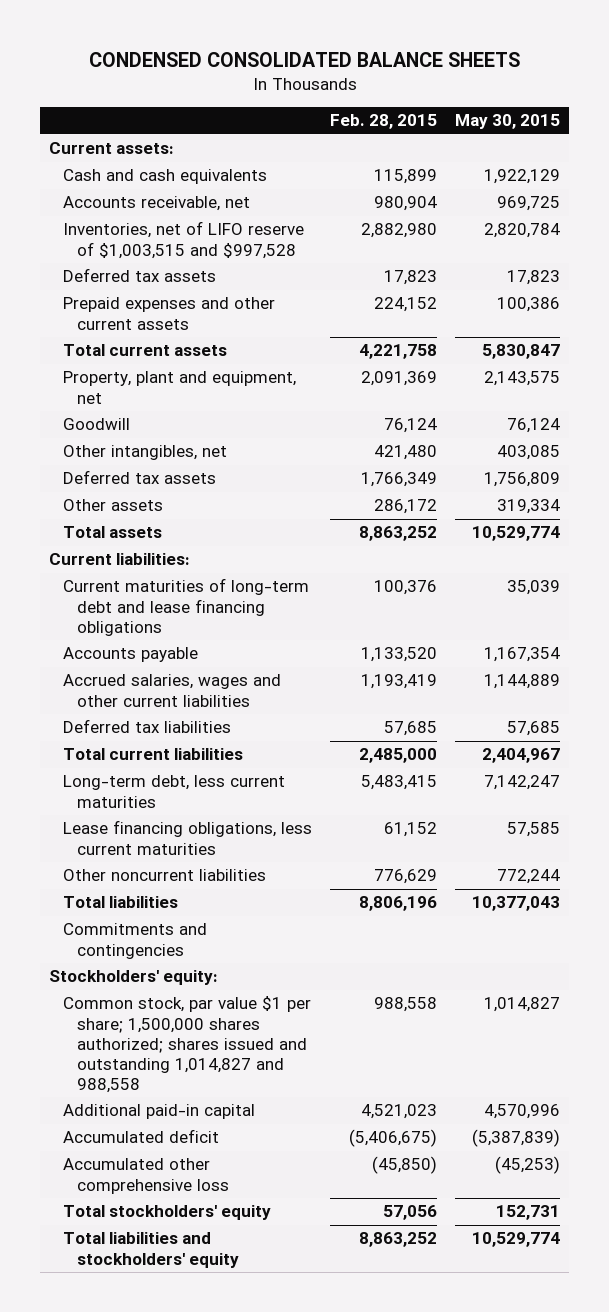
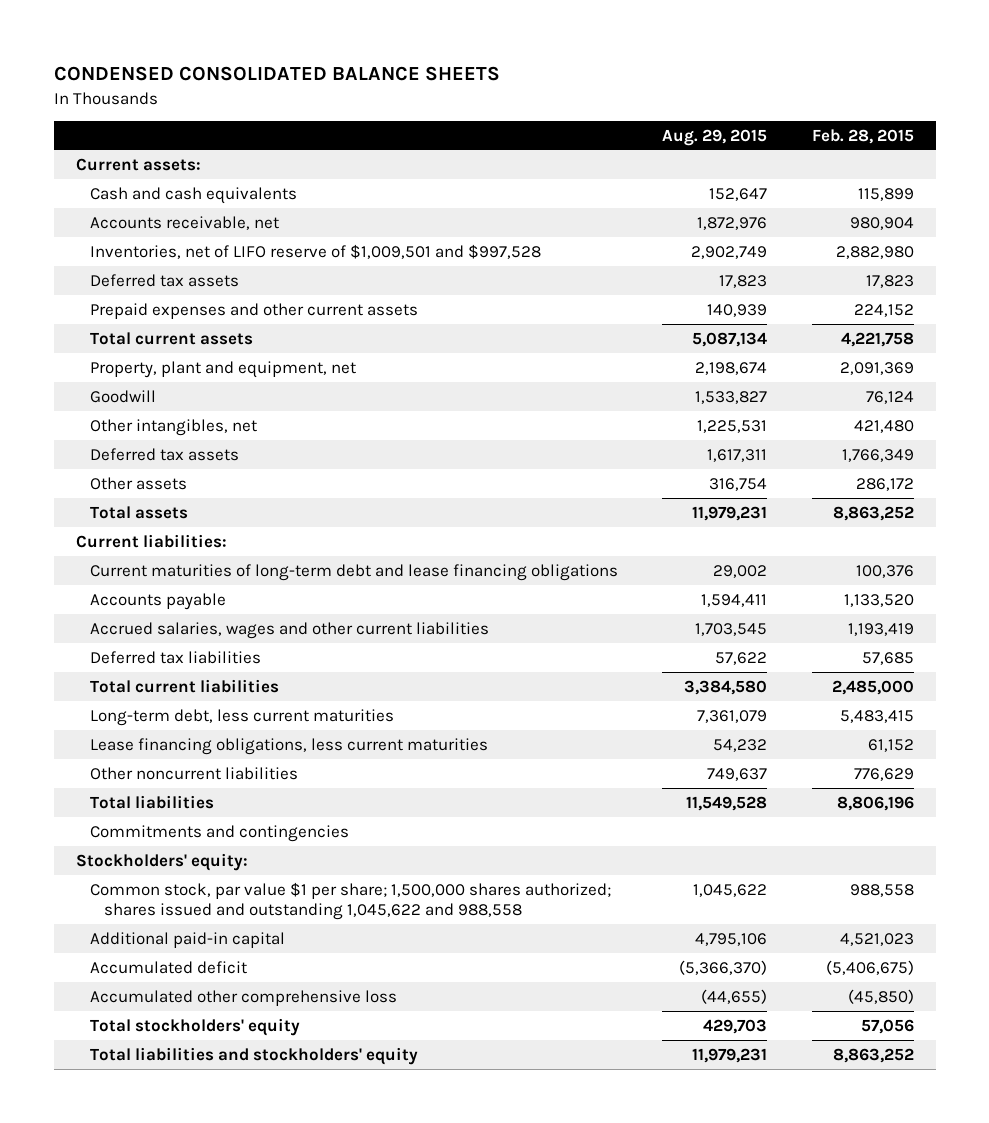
[455,114,561,130] May 30, 2015 -> none
none -> [662,128,768,146] Aug. 29, 2015
[63,221,305,259] Inventories, net of LIFO reserve of $1,003,515 and $997,528 -> [90,243,542,259] Inventories, net of LIFO reserve of $1,009,501 and $997,528
[63,996,312,1093] Common stock, par value $1 per share; 1,500,000 shares authorized; shares issued and outstanding 1,014,827 and 988,558 -> [90,881,612,921] Common stock, par value $1 per share; 1,500,000 shares authorized; shares issued and outstanding 1,045,622 and 988,558

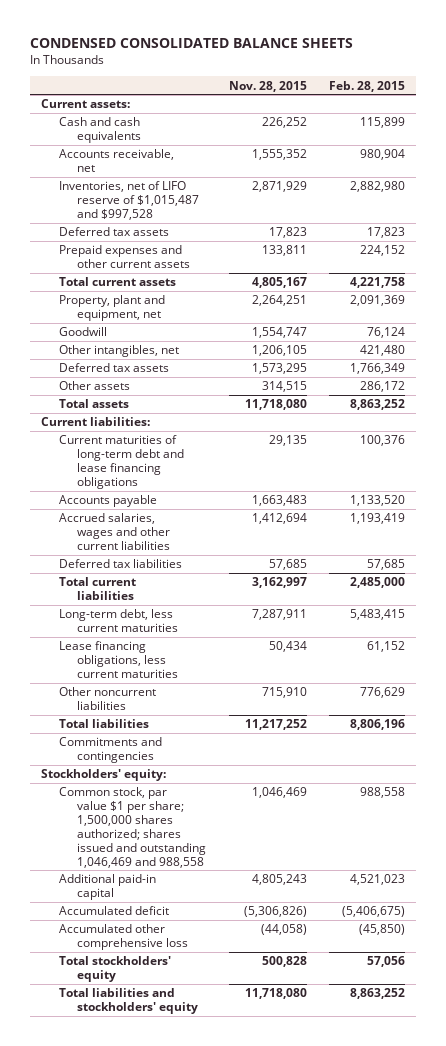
[662,128,768,146] Aug. 29, 2015 -> none
none -> [228,80,307,92] Nov. 28, 2015
[90,243,542,259] Inventories, net of LIFO reserve of $1,009,501 and $997,528 -> [59,181,200,221] Inventories, net of LIFO reserve of $1,015,487 and $997,528
[90,881,612,921] Common stock, par value $1 per share; 1,500,000 shares authorized; shares issued and outstanding 1,045,622 and 988,558 -> [59,787,207,868] Common stock, par value $1 per share; 1,500,000 shares authorized; shares issued and outstanding 1,046,469 and 988,558

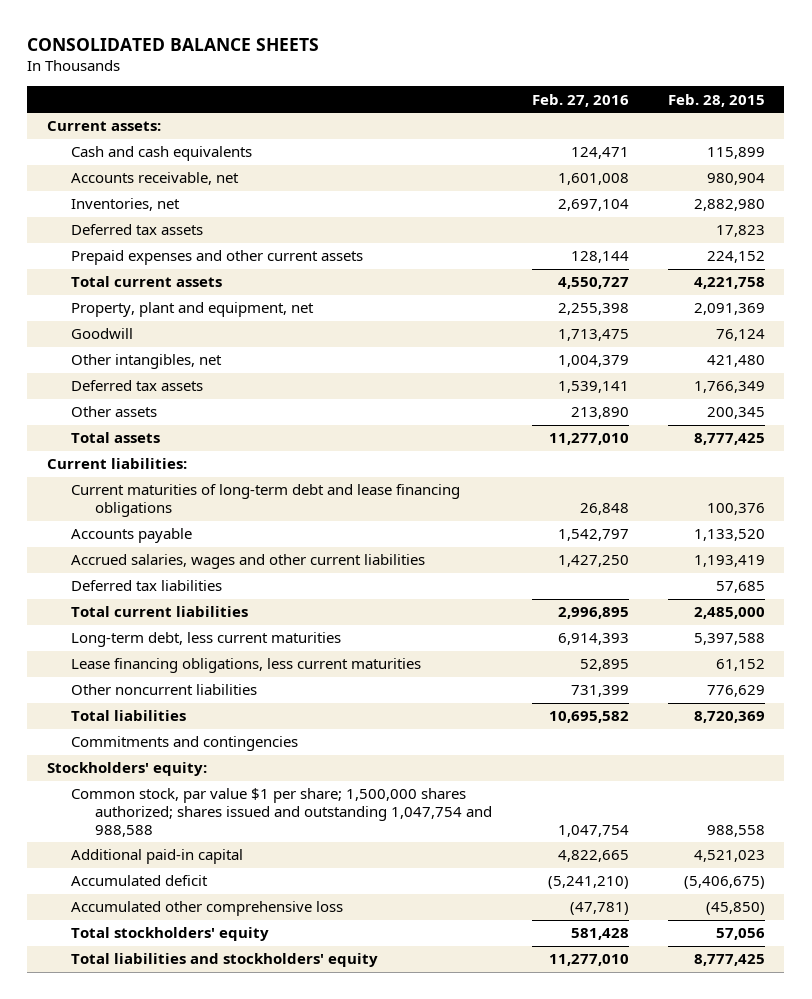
[29,38,353,49] CONDENSED CONSOLIDATED BALANCE SHEETS -> [27,37,320,51] CONSOLIDATED BALANCE SHEETS
[228,80,307,92] Nov. 28, 2015 -> none
none -> [531,93,629,107] Feb. 27, 2016
[59,181,200,221] Inventories, net of LIFO reserve of $1,015,487 and $997,528 -> [71,198,181,212] Inventories, net
[359,381,405,393] 286,172 -> [706,407,765,420] 200,345
[349,399,405,411] 8,863,252 -> [693,433,765,446] 8,777,425
[349,609,405,621] 5,483,415 -> [693,633,765,646] 5,397,588
[349,719,405,731] 8,806,196 -> [693,711,765,724] 8,720,369
[59,787,207,868] Common stock, par value $1 per share; 1,500,000 shares authorized; shares issued and outstanding 1,046,469 and 988,558 -> [71,788,493,837] Common stock, par value $1 per share; 1,500,000 shares authorized; shares issued and outstanding 1,047,754 and 988,588
[349,988,405,1000] 8,863,252 -> [693,954,765,967] 8,777,425

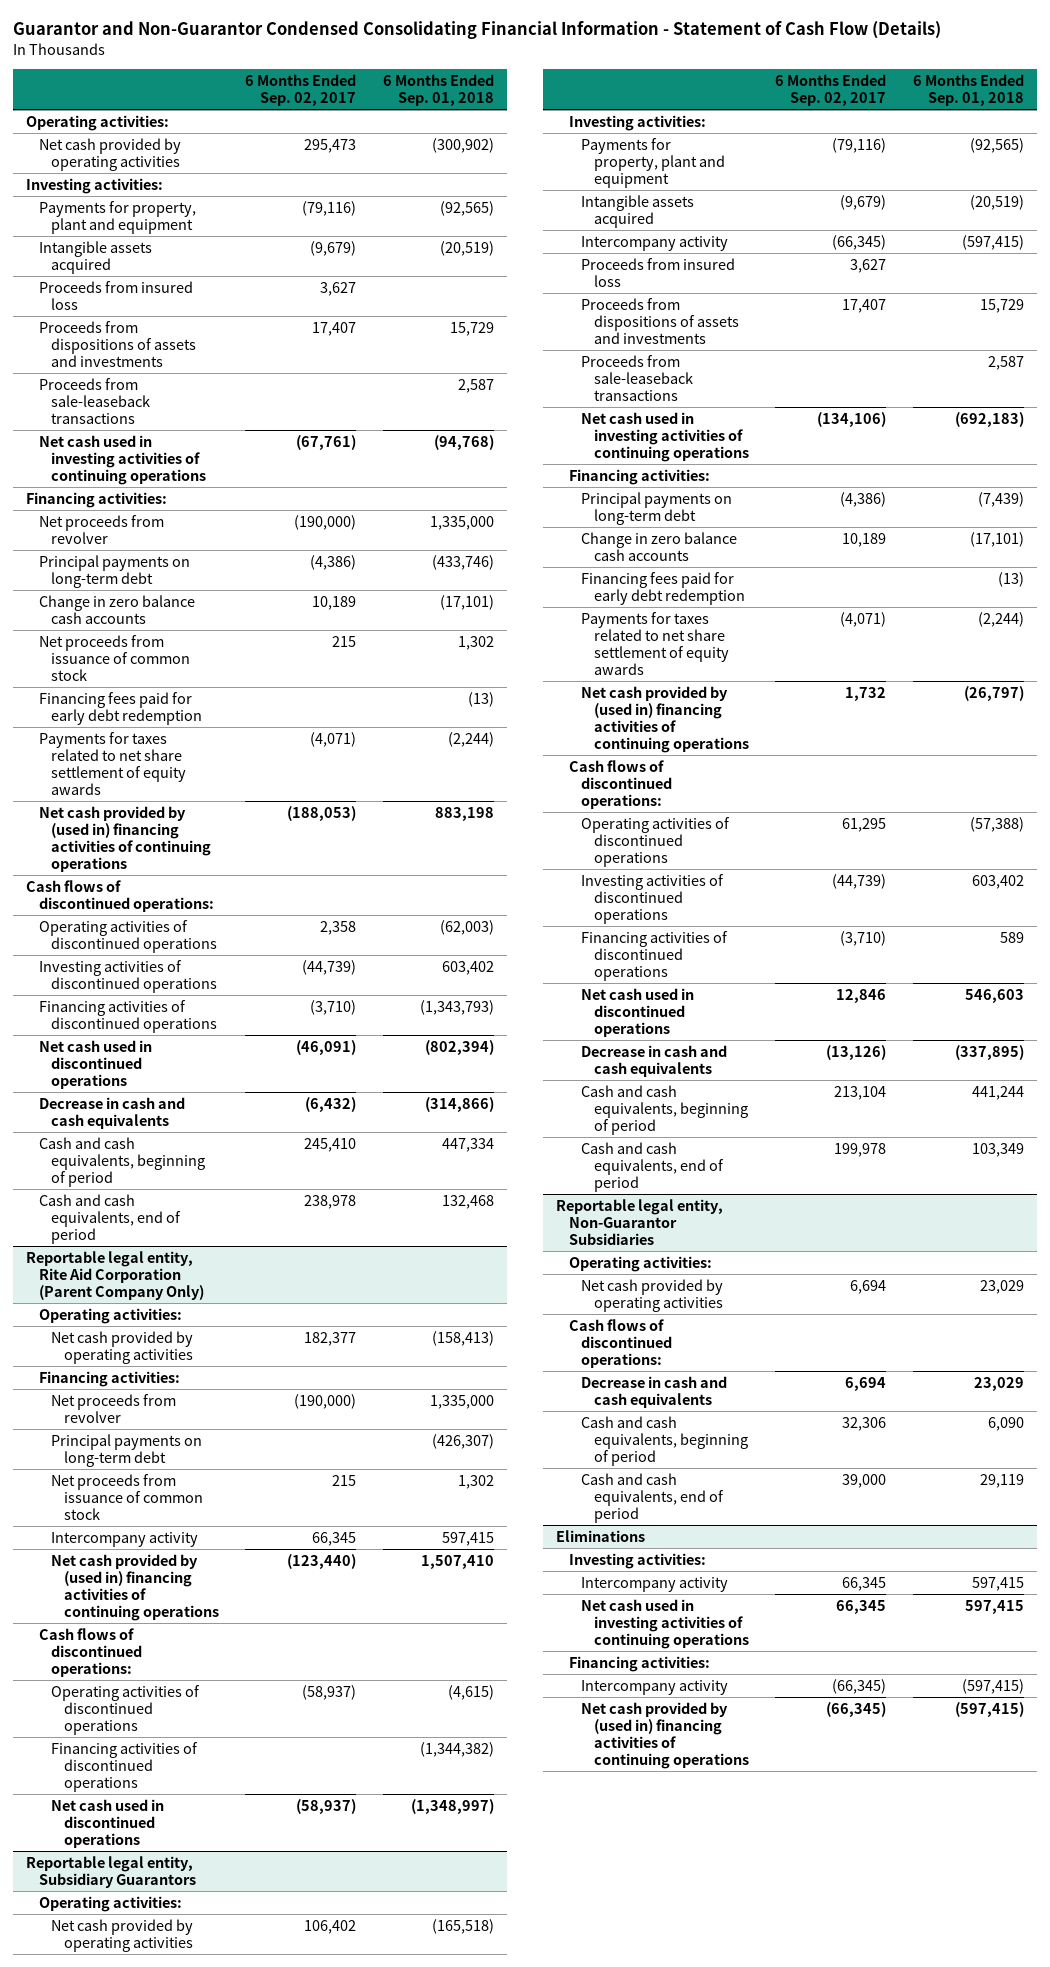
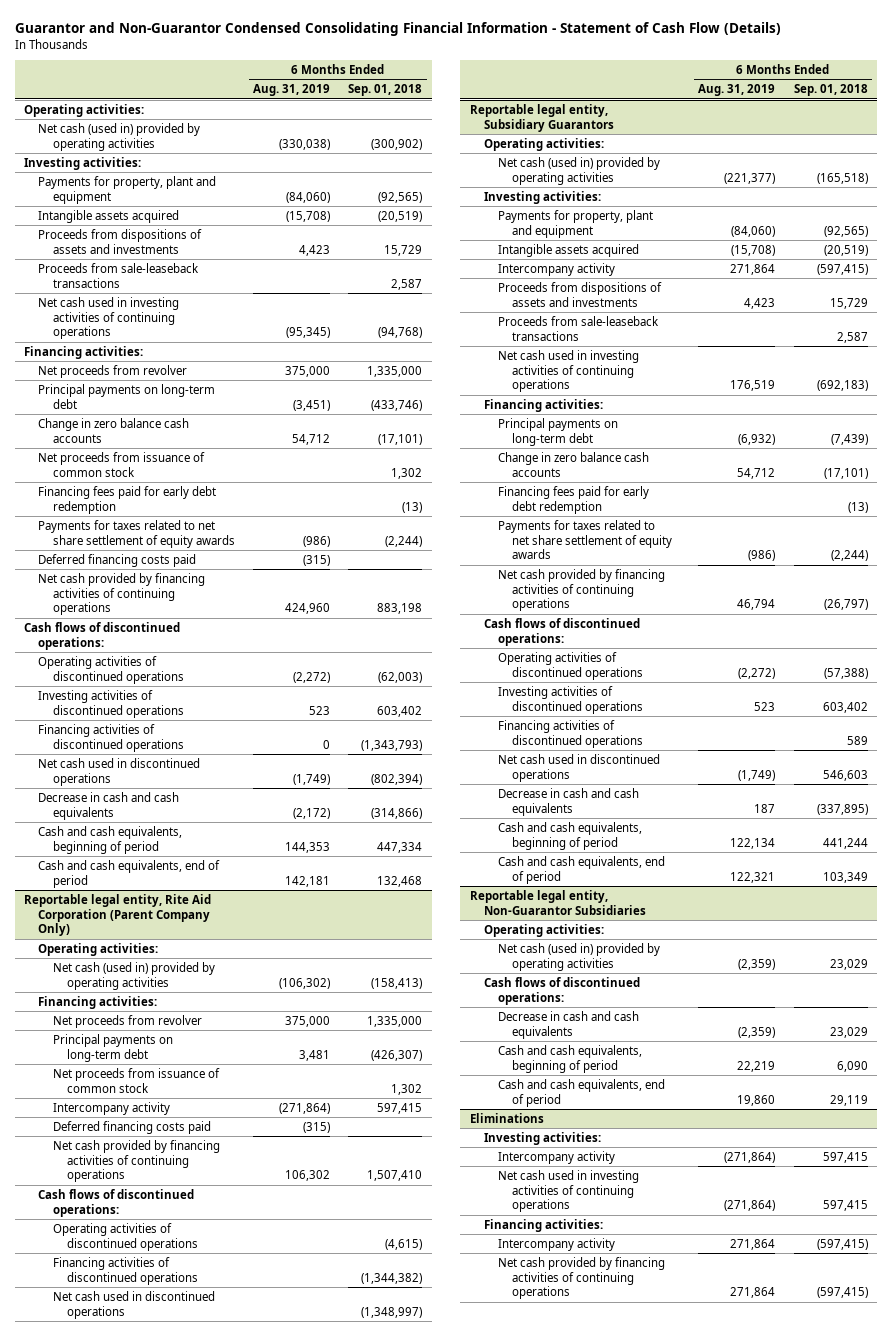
[245,74,357,107] 6 Months Ended Sep. 02, 2017 -> none
none -> [253,84,331,97] Aug. 31, 2019
[38,137,181,171] Net cash provided by operating activities -> [38,122,201,151] Net cash (used in) provided by operating activities
[38,280,193,310] Proceeds from insured loss -> none
none -> [38,553,197,567] Deferred financing costs paid
[38,805,212,872] Net cash provided by (used in) financing activities of continuing operations -> [38,572,206,616] Net cash provided by financing activities of continuing operations
[51,1330,194,1364] Net cash provided by operating activities -> [52,961,215,990] Net cash (used in) provided by operating activities
none -> [52,1120,211,1134] Deferred financing costs paid
[51,1553,219,1621] Net cash provided by (used in) financing activities of continuing operations -> [52,1139,220,1183] Net cash provided by financing activities of continuing operations
[51,1918,194,1952] Net cash provided by operating activities -> [498,156,661,185] Net cash (used in) provided by operating activities
[581,257,736,287] Proceeds from insured loss -> none
[581,685,749,753] Net cash provided by (used in) financing activities of continuing operations -> [498,568,666,612] Net cash provided by financing activities of continuing operations
[581,1278,724,1312] Net cash provided by operating activities -> [498,942,661,971] Net cash (used in) provided by operating activities
[581,1701,749,1769] Net cash provided by (used in) financing activities of continuing operations -> [498,1256,666,1300] Net cash provided by financing activities of continuing operations

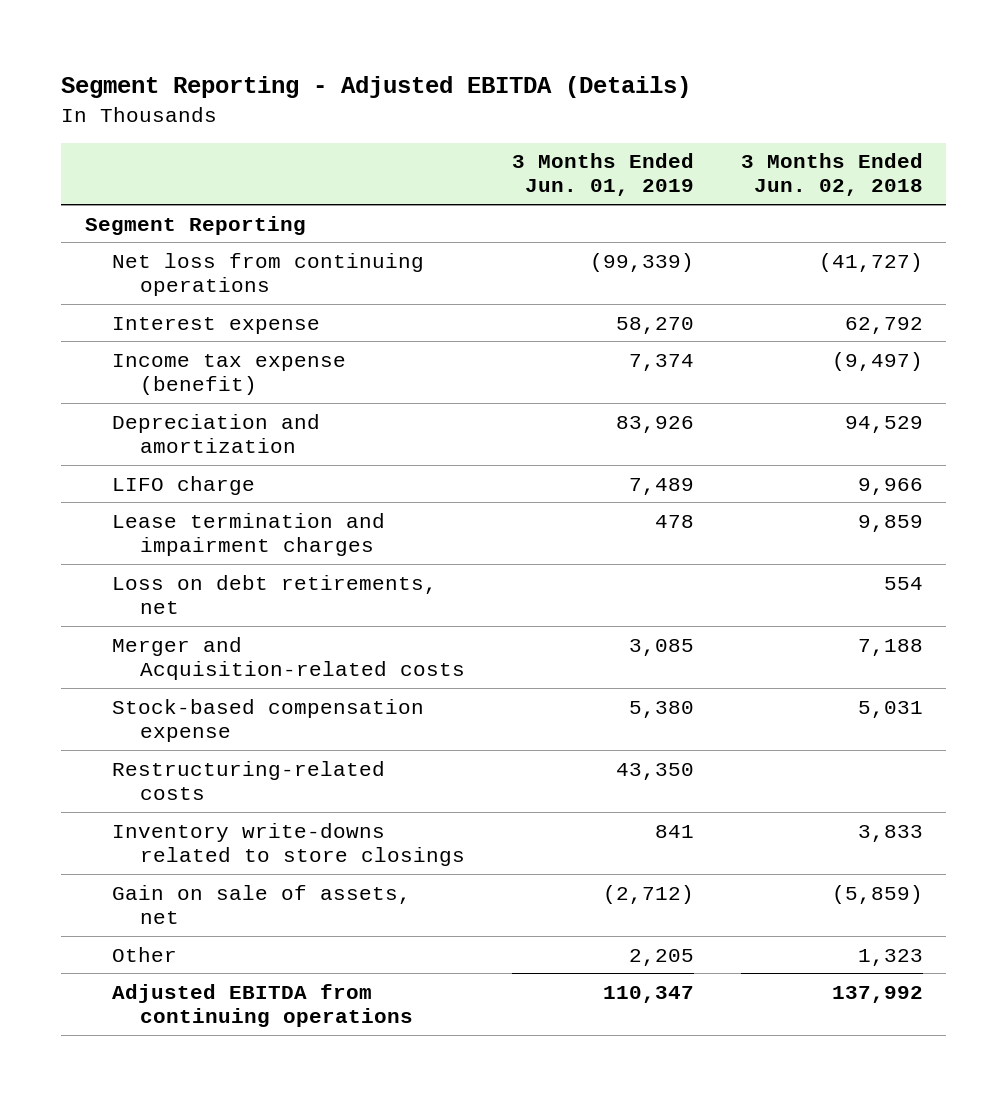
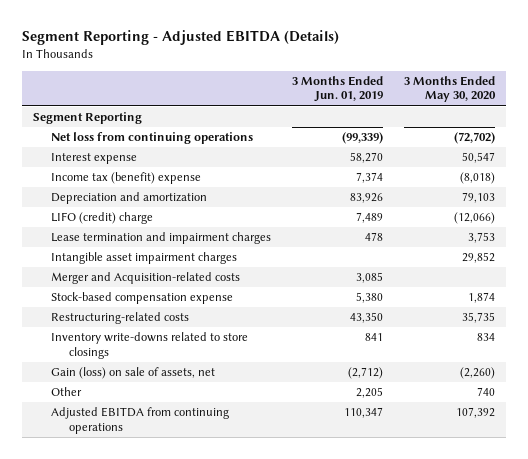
[740,153,923,197] 3 Months Ended Jun. 02, 2018 -> none
none -> [404,75,497,103] 3 Months Ended May 30, 2020
[112,353,347,395] Income tax expense (benefit) -> [50,172,201,185] Income tax (benefit) expense
[112,475,256,495] LIFO charge -> [50,212,153,225] LIFO (credit) charge
[112,574,438,614] Loss on debt retirements, net -> none
none -> [50,252,237,265] Intangible asset impairment charges
[112,884,412,924] Gain on sale of assets, net -> [50,367,215,380] Gain (loss) on sale of assets, net

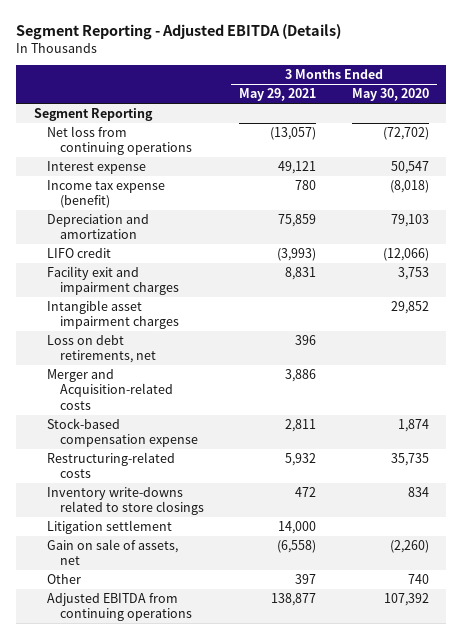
[291,75,383,103] 3 Months Ended Jun. 01, 2019 -> none
none -> [239,88,317,102] May 29, 2021
[50,172,201,185] Income tax (benefit) expense -> [47,180,166,209] Income tax expense (benefit)
[50,212,153,225] LIFO (credit) charge -> [47,248,112,259] LIFO credit
[50,232,271,245] Lease termination and impairment charges -> [47,266,180,296] Facility exit and impairment charges
none -> [47,335,157,364] Loss on debt retirements, net
none -> [47,520,173,535] Litigation settlement
[50,367,215,380] Gain (loss) on sale of assets, net -> [47,539,179,566] Gain on sale of assets, net

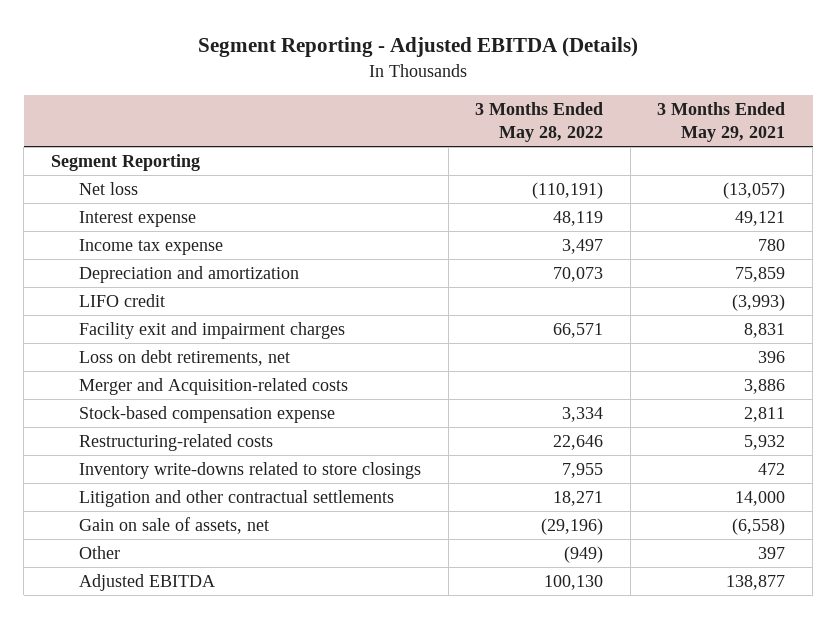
[351,88,429,102] May 30, 2020 -> none
none -> [475,102,604,143] 3 Months Ended May 28, 2022
[47,126,193,156] Net loss from continuing operations -> [79,182,139,196] Net loss
[47,180,166,209] Income tax expense (benefit) -> [79,239,224,256] Income tax expense
[47,300,180,330] Intangible asset impairment charges -> none
[47,520,173,535] Litigation settlement -> [79,490,395,508] Litigation and other contractual settlements
[47,593,193,622] Adjusted EBITDA from continuing operations -> [79,574,216,592] Adjusted EBITDA

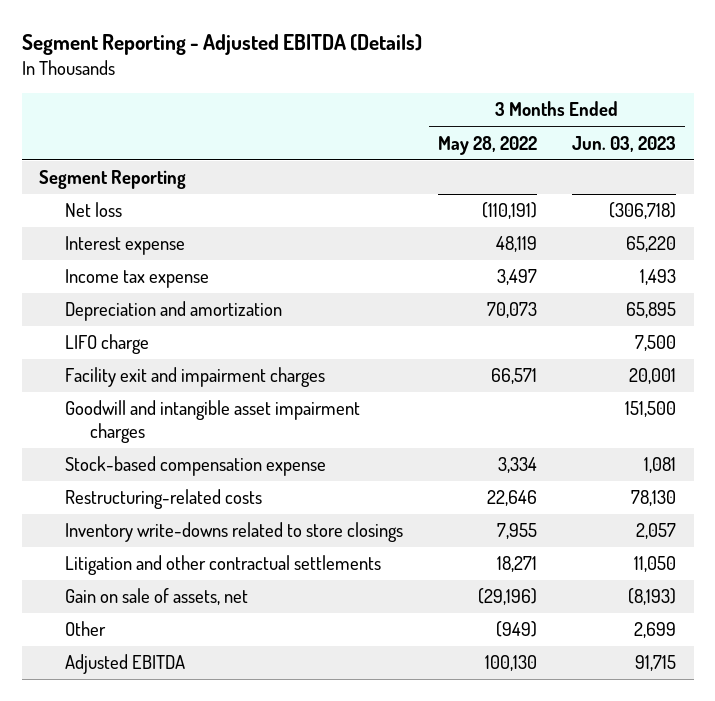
[657,102,786,143] 3 Months Ended May 29, 2021 -> none
none -> [572,135,677,152] Jun. 03, 2023
[79,294,166,308] LIFO credit -> [64,334,149,355] LIFO charge
[79,350,291,367] Loss on debt retirements, net -> none
[79,378,349,396] Merger and Acquisition-related costs -> none
none -> [64,400,360,444] Goodwill and intangible asset impairment charges

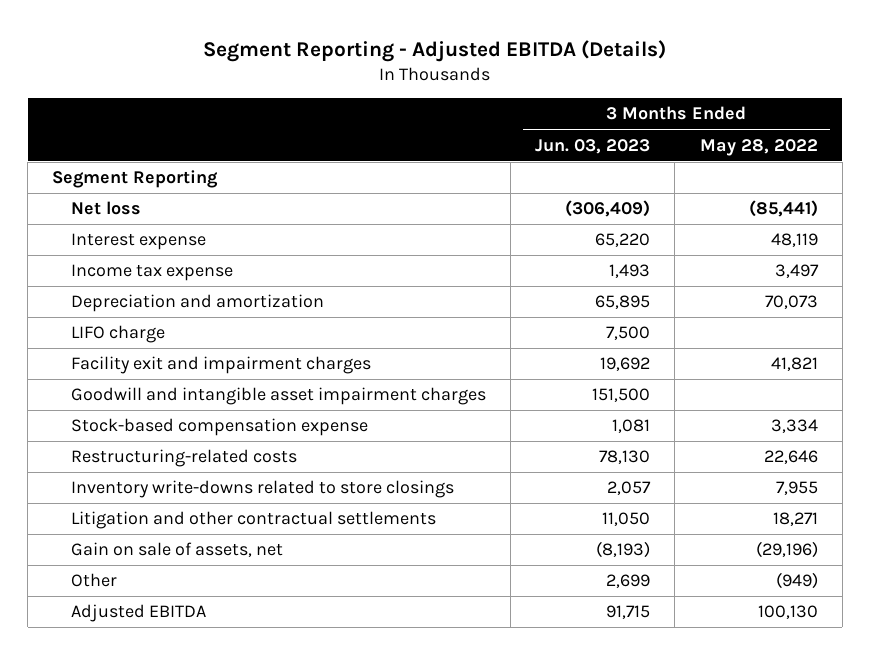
[481,202,537,220] (110,191) -> [748,200,818,218] (85,441)
[609,202,677,220] (306,718) -> [565,200,651,218] (306,409)
[490,368,537,385] 66,571 -> [770,357,818,372] 41,821
[629,368,677,385] 20,001 -> [600,357,651,372] 19,692

